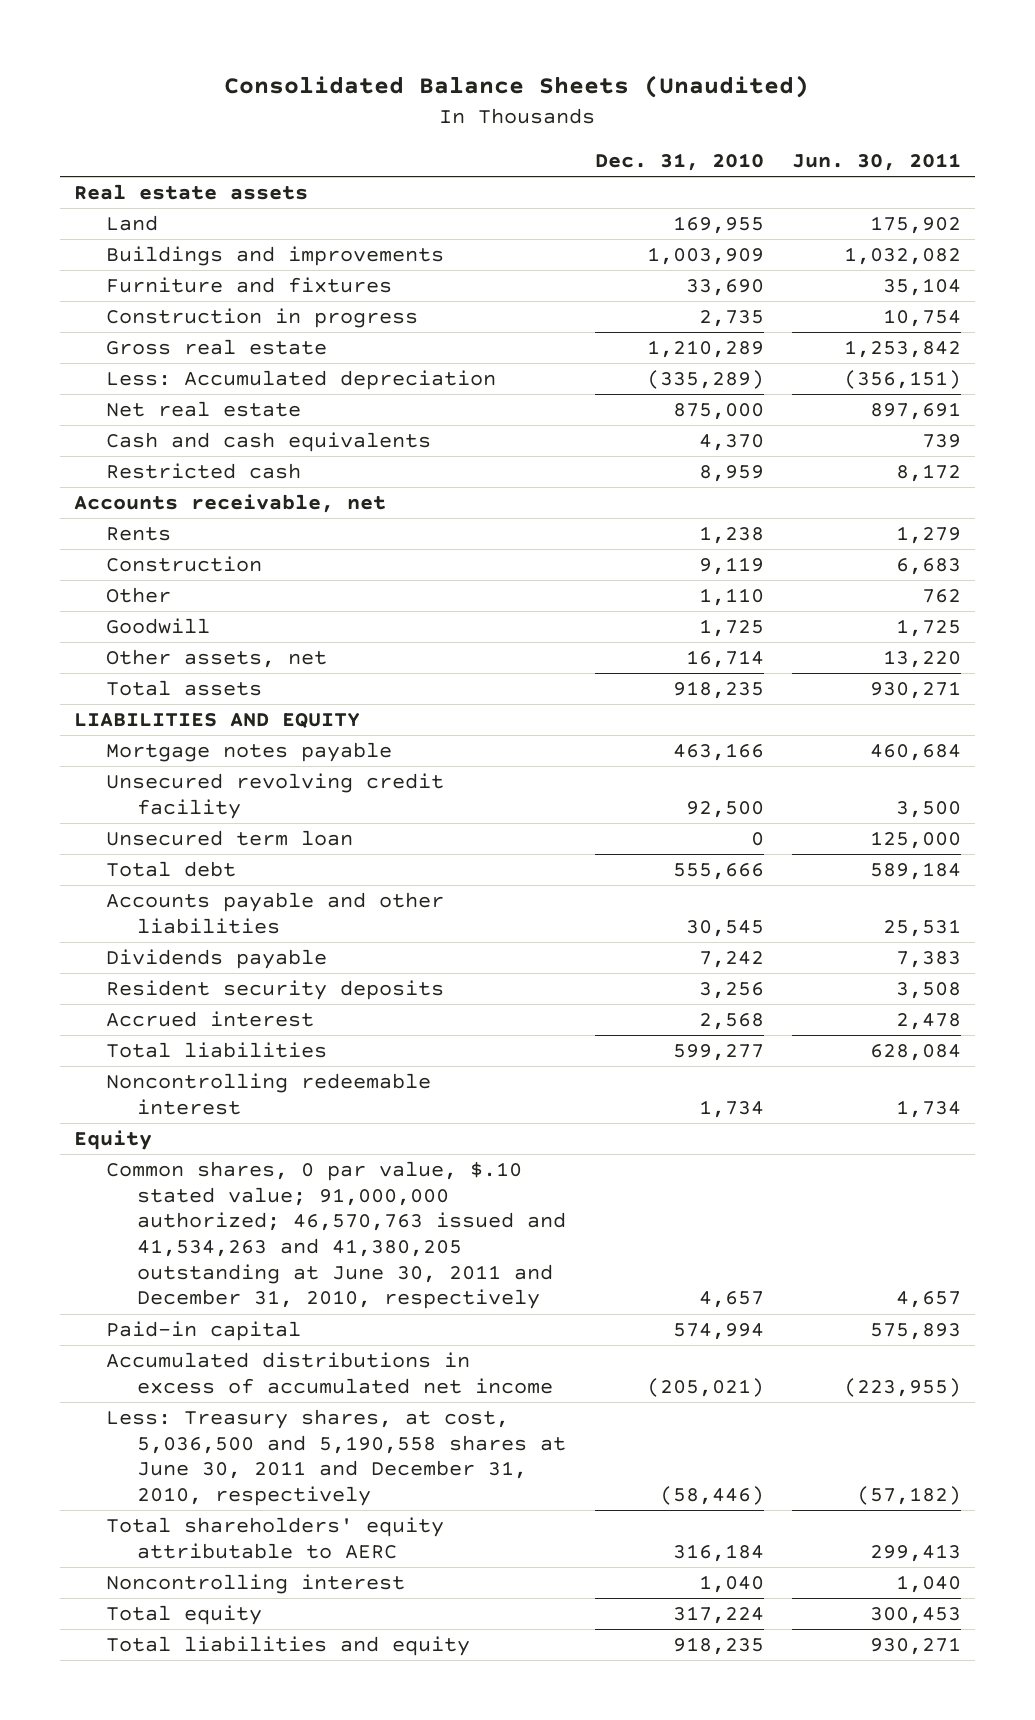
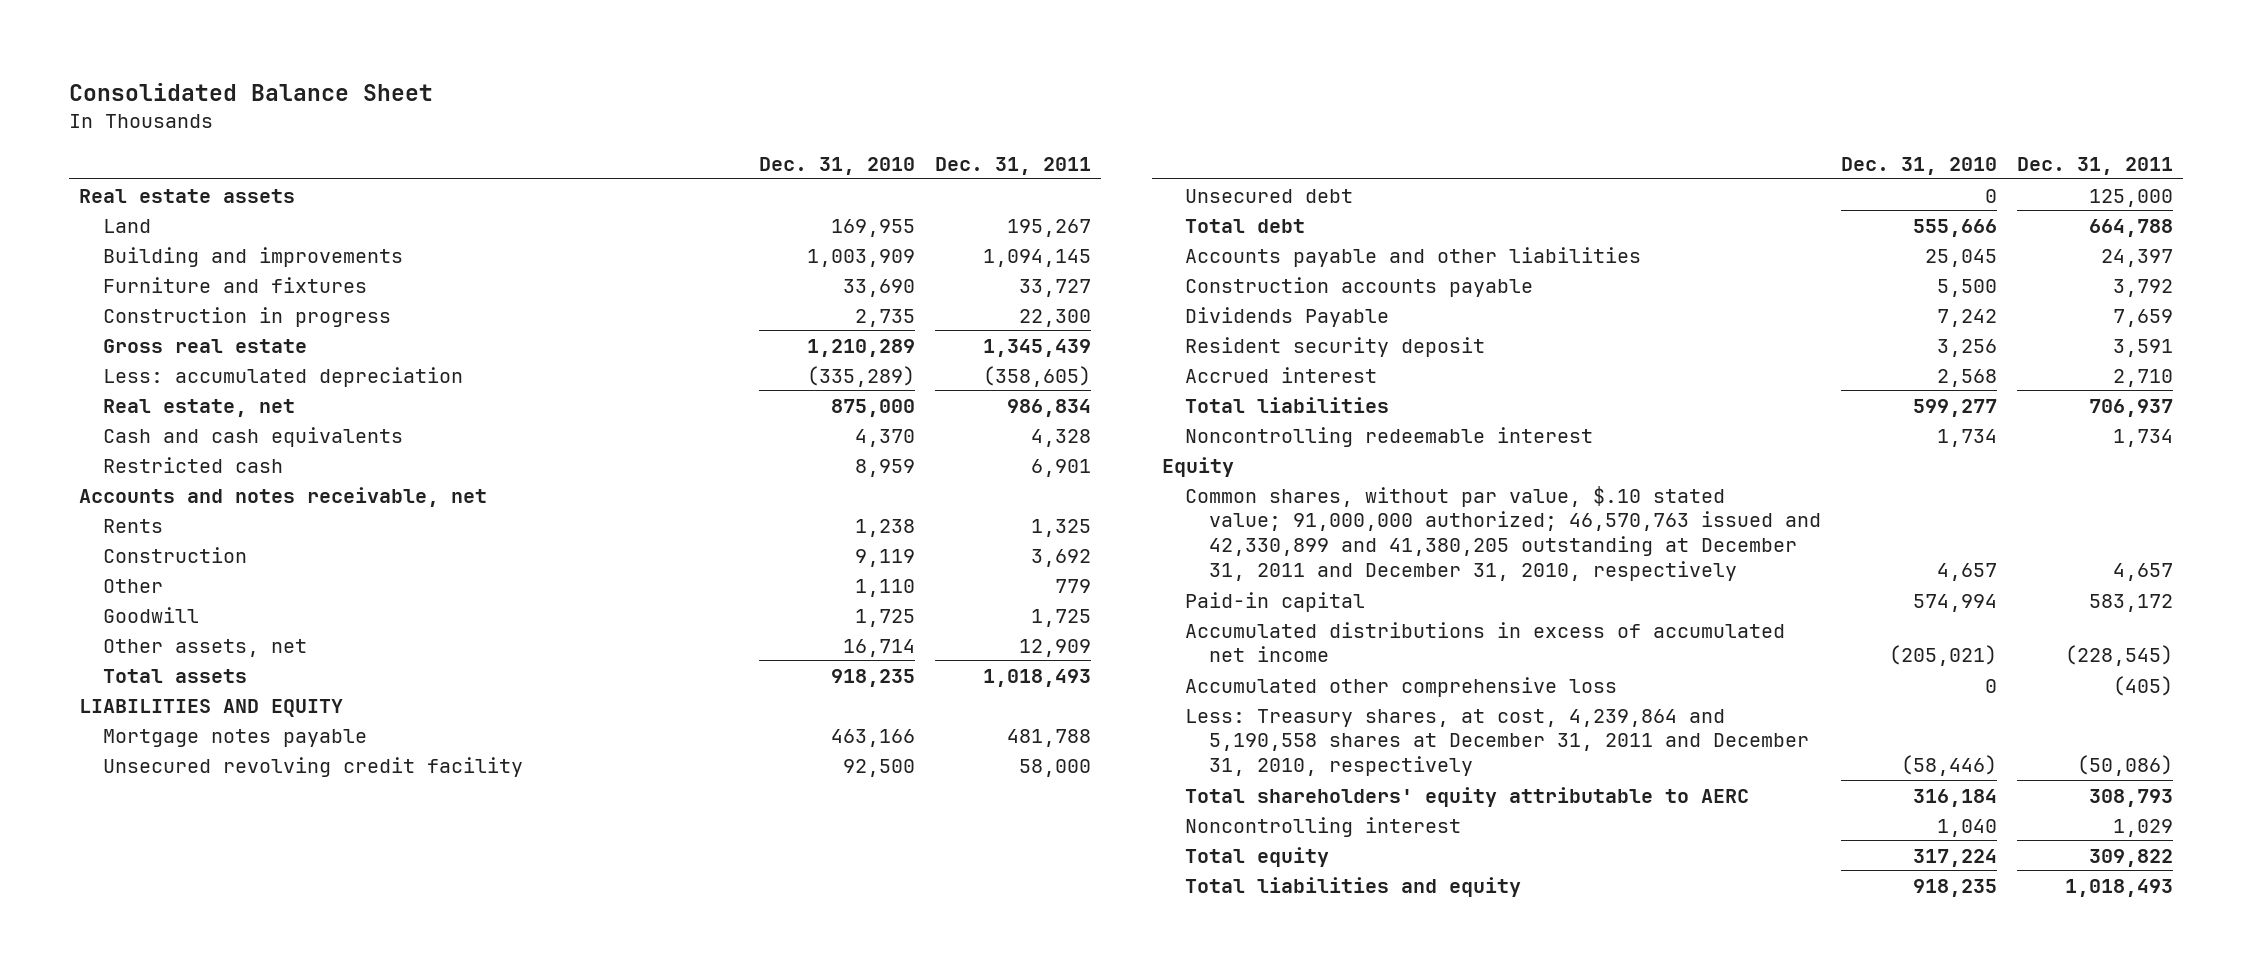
[224,75,810,99] Consolidated Balance Sheets (Unaudited) -> [69,82,434,101] Consolidated Balance Sheet
[792,152,962,171] Jun. 30, 2011 -> none
none -> [935,156,1092,175] Dec. 31, 2011
[105,246,444,267] Buildings and improvements -> [103,246,404,267] Building and improvements
[105,370,496,391] Less: Accumulated depreciation -> [103,366,464,387] Less: accumulated depreciation
[105,401,301,418] Net real estate -> [103,398,296,417] Real estate, net
[73,494,386,514] Accounts receivable, net -> [79,486,488,507] Accounts and notes receivable, net
[105,830,353,847] Unsecured term loan -> [1185,188,1354,203] Unsecured debt
[685,919,764,937] 30,545 -> [1925,248,1998,267] 25,045
none -> [1185,276,1534,297] Construction accounts payable
[105,949,327,970] Dividends payable -> [1185,306,1390,327] Dividends Payable
[105,980,444,1001] Resident security deposits -> [1185,336,1486,357] Resident security deposit
[105,1161,567,1310] Common shares, 0 par value, $.10 stated value; 91,000,000 authorized; 46,570,763 issued and 41,534,263 and 41,380,205 outstanding at June 30, 2011 and December 31, 2010, respectively -> [1185,485,1821,582] Common shares, without par value, $.10 stated value; 91,000,000 authorized; 46,570,763 issued and 42,330,899 and 41,380,205 outstanding at December 31, 2011 and December 31, 2010, respectively
none -> [1185,676,1618,697] Accumulated other comprehensive loss
[105,1409,567,1507] Less: Treasury shares, at cost, 5,036,500 and 5,190,558 shares at June 30, 2011 and December 31, 2010, respectively -> [1185,708,1809,777] Less: Treasury shares, at cost, 4,239,864 and 5,190,558 shares at December 31, 2011 and December 31, 2010, respectively

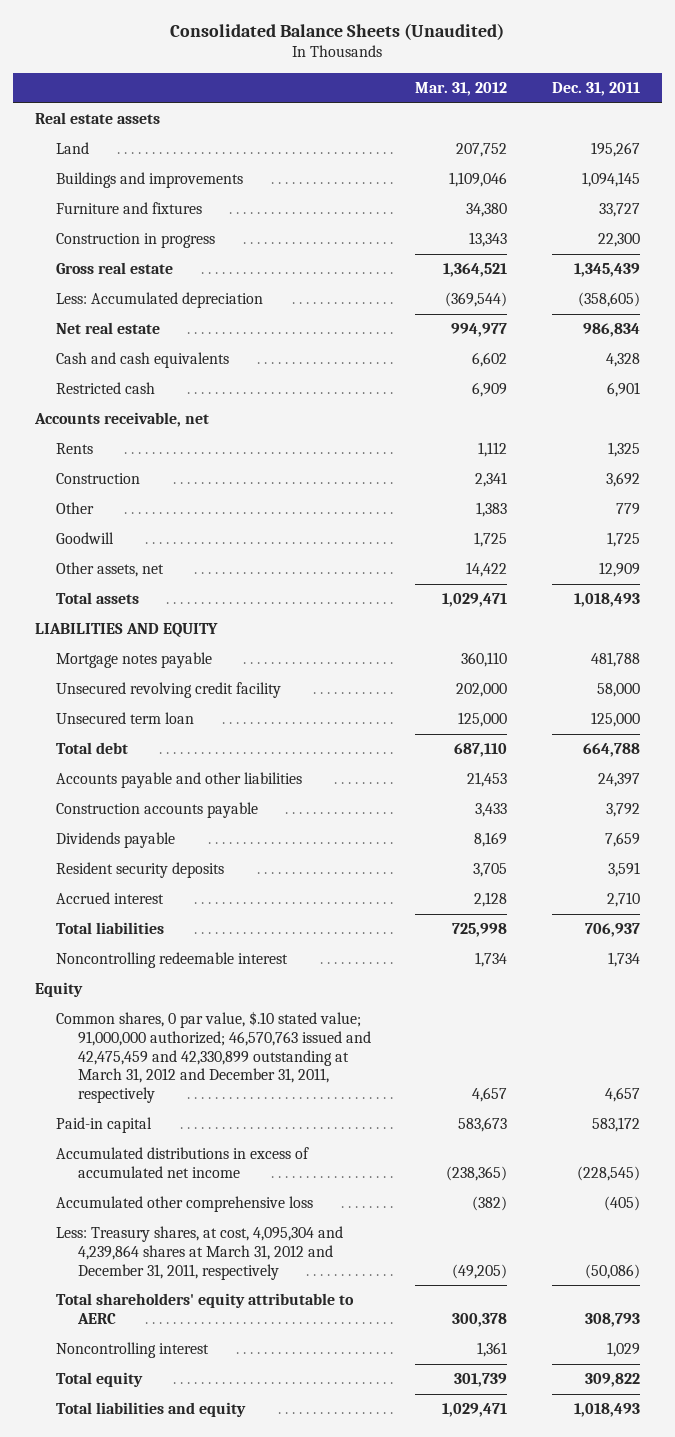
[69,82,434,101] Consolidated Balance Sheet -> [170,22,505,40] Consolidated Balance Sheets (Unaudited)
[758,156,915,175] Dec. 31, 2010 -> none
none -> [415,82,508,97] Mar. 31, 2012
[103,246,404,267] Building and improvements -> [56,172,244,189] Buildings and improvements
[103,366,464,387] Less: accumulated depreciation -> [56,292,264,309] Less: Accumulated depreciation
[103,398,296,417] Real estate, net -> [56,322,161,335] Net real estate
[79,486,488,507] Accounts and notes receivable, net -> [33,412,209,428] Accounts receivable, net
[1185,188,1354,203] Unsecured debt -> [56,712,195,725] Unsecured term loan
[1185,306,1390,327] Dividends Payable -> [56,832,176,849] Dividends payable
[1185,336,1486,357] Resident security deposit -> [56,862,225,879] Resident security deposits
[1185,485,1821,582] Common shares, without par value, $.10 stated value; 91,000,000 authorized; 46,570,763 issued and 42,330,899 and 41,380,205 outstanding at December 31, 2011 and December 31, 2010, respectively -> [56,1011,371,1103] Common shares, 0 par value, $.10 stated value; 91,000,000 authorized; 46,570,763 issued and 42,475,459 and 42,330,899 outstanding at March 31, 2012 and December 31, 2011, respectively
[1185,708,1809,777] Less: Treasury shares, at cost, 4,239,864 and 5,190,558 shares at December 31, 2011 and December 31, 2010, respectively -> [56,1226,344,1280] Less: Treasury shares, at cost, 4,095,304 and 4,239,864 shares at March 31, 2012 and December 31, 2011, respectively

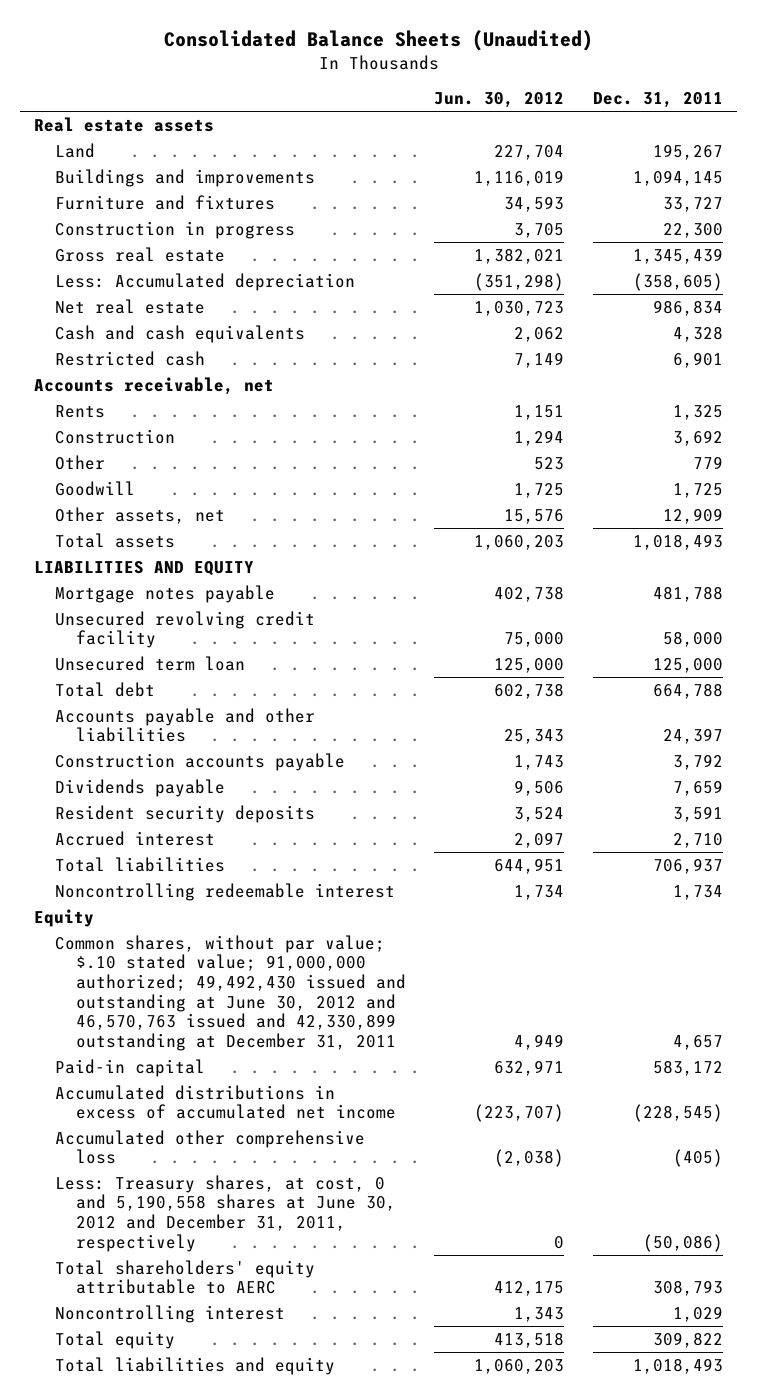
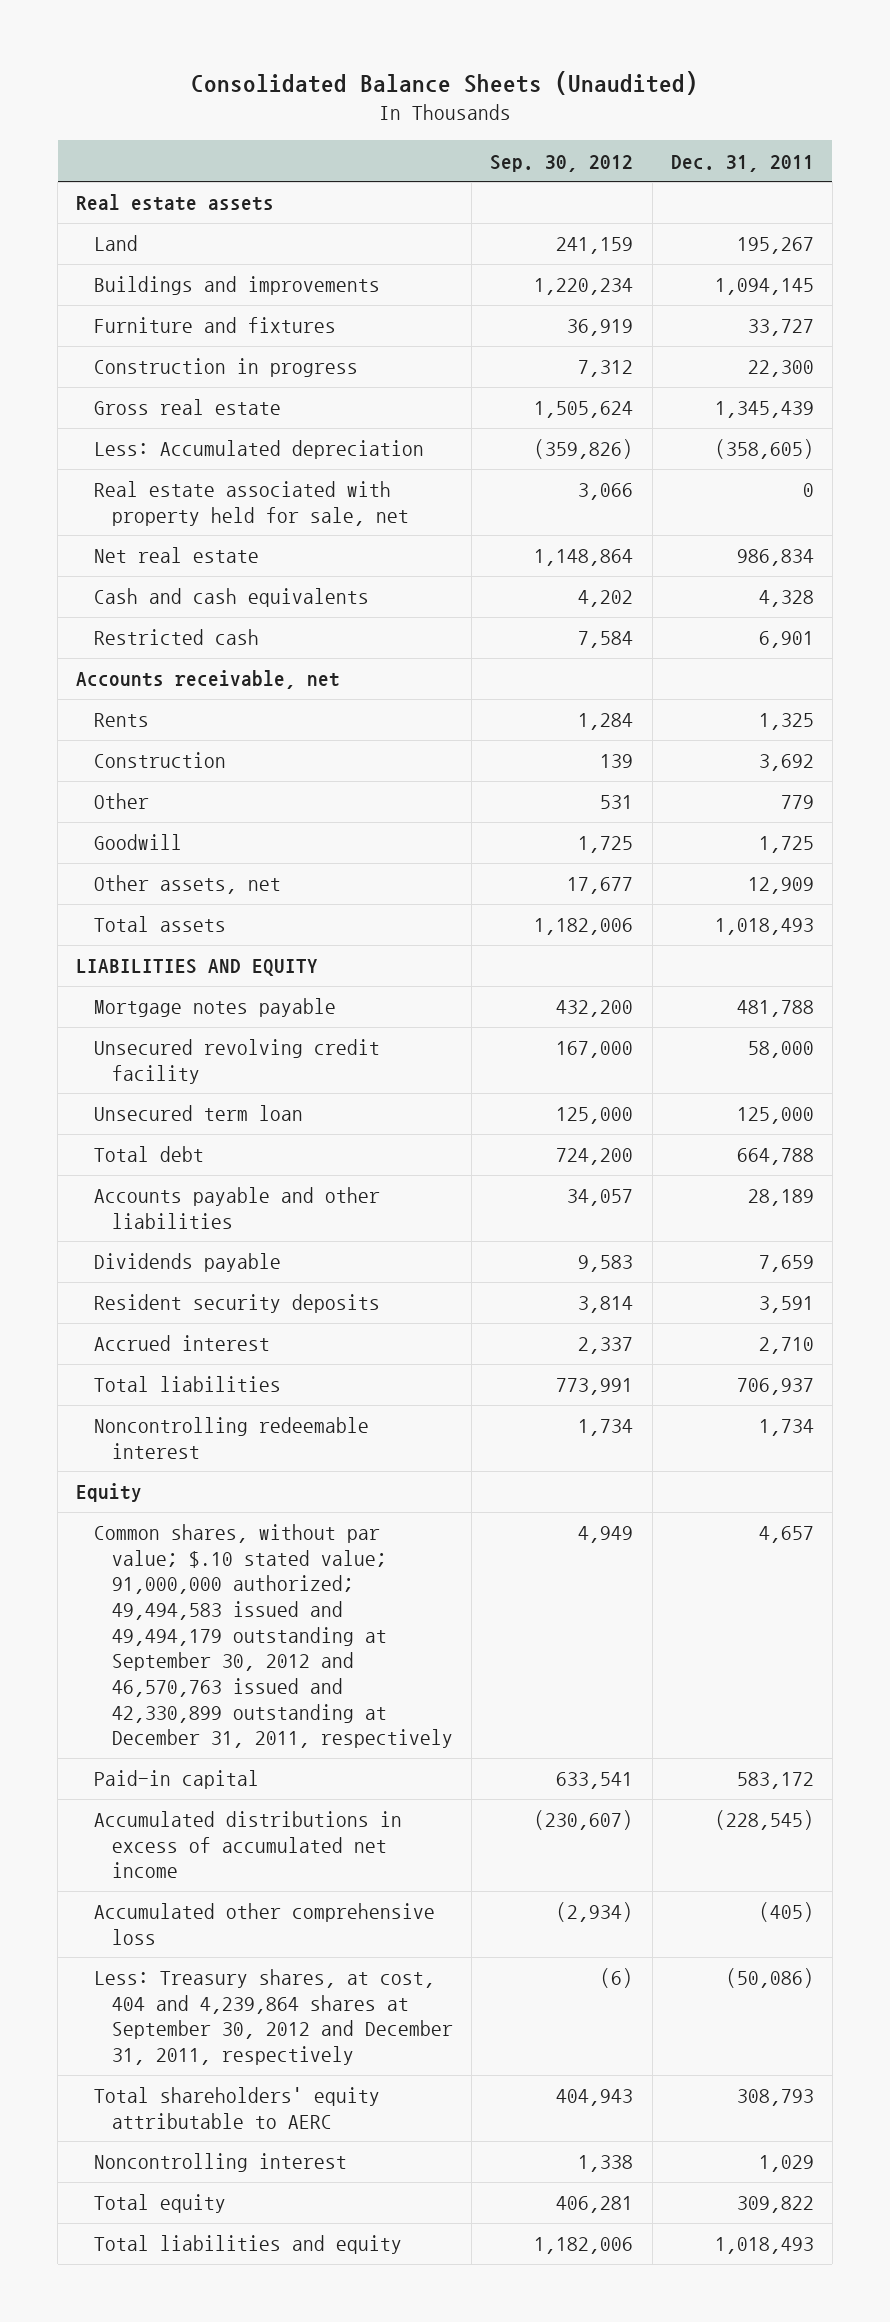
[434,92,565,109] Jun. 30, 2012 -> none
none -> [490,154,634,172] Sep. 30, 2012
none -> [94,481,410,526] Real estate associated with property held for sale, net
[55,752,346,771] Construction accounts payable -> none
[663,728,724,745] 24,397 -> [747,1189,814,1207] 28,189
[55,934,406,1051] Common shares, without par value; $.10 stated value; 91,000,000 authorized; 49,492,430 issued and outstanding at June 30, 2012 and 46,570,763 issued and 42,330,899 outstanding at December 31, 2011 -> [94,1524,454,1749] Common shares, without par value; $.10 stated value; 91,000,000 authorized; 49,494,583 issued and 49,494,179 outstanding at September 30, 2012 and 46,570,763 issued and 42,330,899 outstanding at December 31, 2011, respectively
[55,1174,396,1252] Less: Treasury shares, at cost, 0 and 5,190,558 shares at June 30, 2012 and December 31, 2011, respectively -> [94,1969,454,2066] Less: Treasury shares, at cost, 404 and 4,239,864 shares at September 30, 2012 and December 31, 2011, respectively

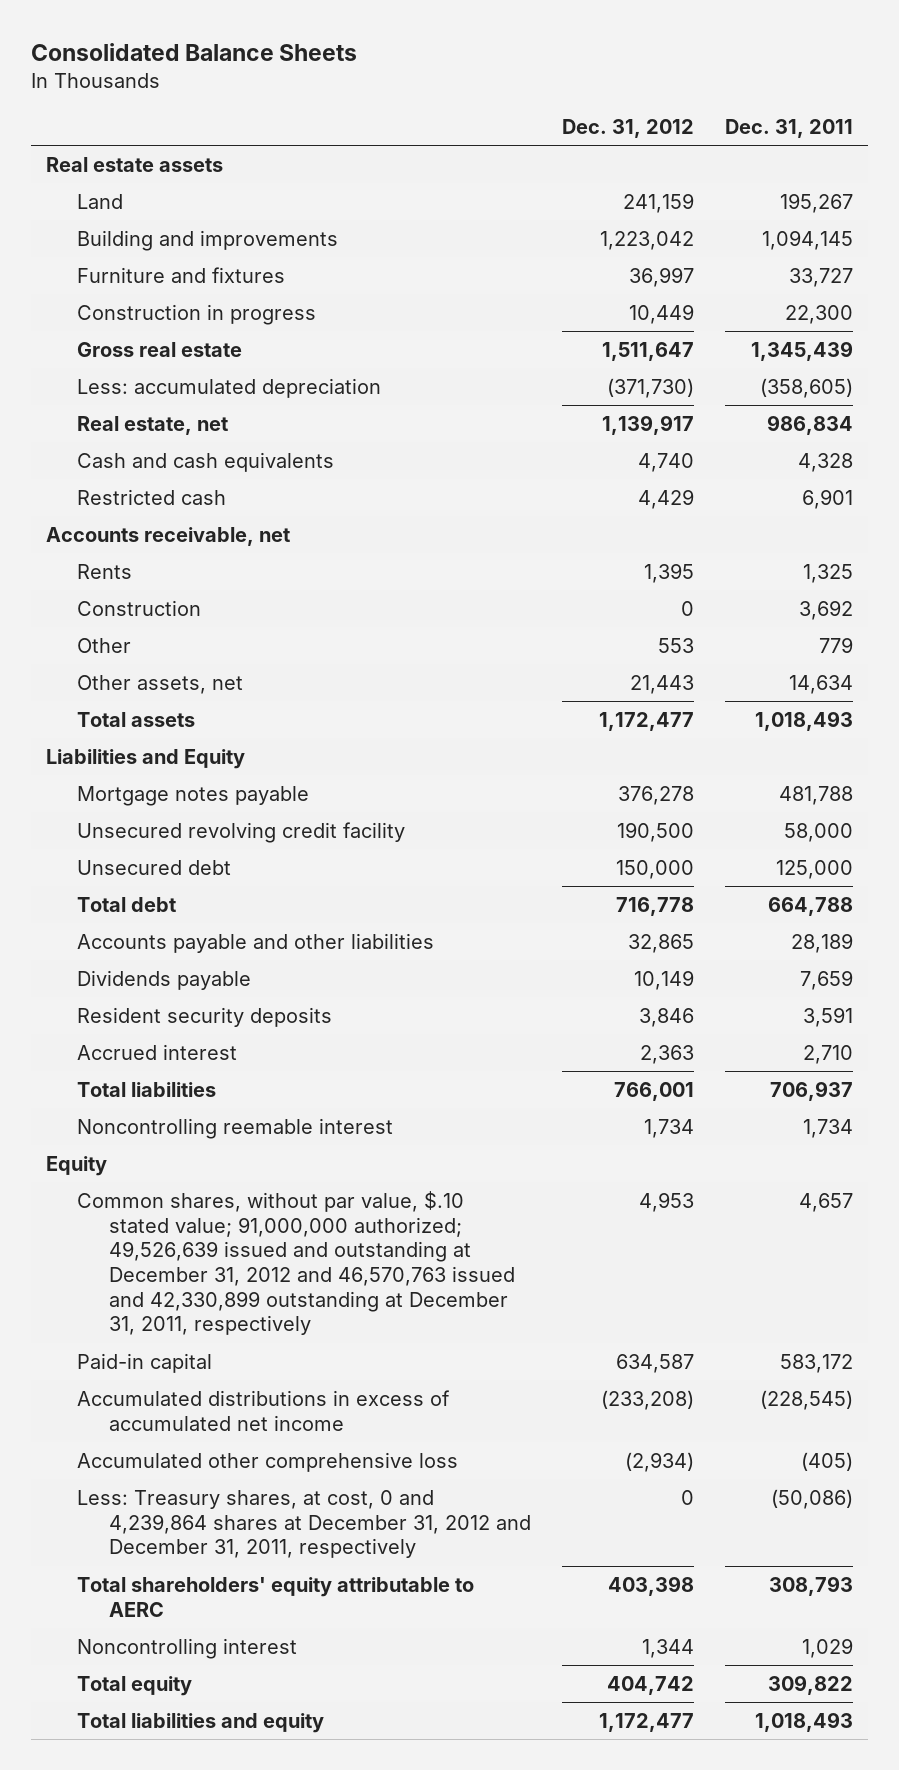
[191,70,699,95] Consolidated Balance Sheets (Unaudited) -> [30,43,357,62] Consolidated Balance Sheets
[490,154,634,172] Sep. 30, 2012 -> none
none -> [561,118,694,138] Dec. 31, 2012
[94,276,381,296] Buildings and improvements -> [77,229,339,251] Building and improvements
[94,481,410,526] Real estate associated with property held for sale, net -> none
[94,440,425,460] Less: Accumulated depreciation -> [77,377,382,398] Less: accumulated depreciation
[94,547,260,564] Net real estate -> [77,415,229,435] Real estate, net
[94,834,183,851] Goodwill -> none
[747,877,814,895] 12,909 -> [788,674,853,694] 14,634
[76,959,319,977] LIABILITIES AND EQUITY -> [46,748,246,769] Liabilities and Equity
[94,1105,304,1122] Unsecured term loan -> [77,859,232,875] Unsecured debt
[94,1417,370,1459] Noncontrolling redeemable interest -> [77,1117,394,1139] Noncontrolling reemable interest
[94,1524,454,1749] Common shares, without par value; $.10 stated value; 91,000,000 authorized; 49,494,583 issued and 49,494,179 outstanding at September 30, 2012 and 46,570,763 issued and 42,330,899 outstanding at December 31, 2011, respectively -> [77,1190,515,1336] Common shares, without par value, $.10 stated value; 91,000,000 authorized; 49,526,639 issued and outstanding at December 31, 2012 and 46,570,763 issued and 42,330,899 outstanding at December 31, 2011, respectively
[94,1969,454,2066] Less: Treasury shares, at cost, 404 and 4,239,864 shares at September 30, 2012 and December 31, 2011, respectively -> [77,1489,531,1559] Less: Treasury shares, at cost, 0 and 4,239,864 shares at December 31, 2012 and December 31, 2011, respectively

